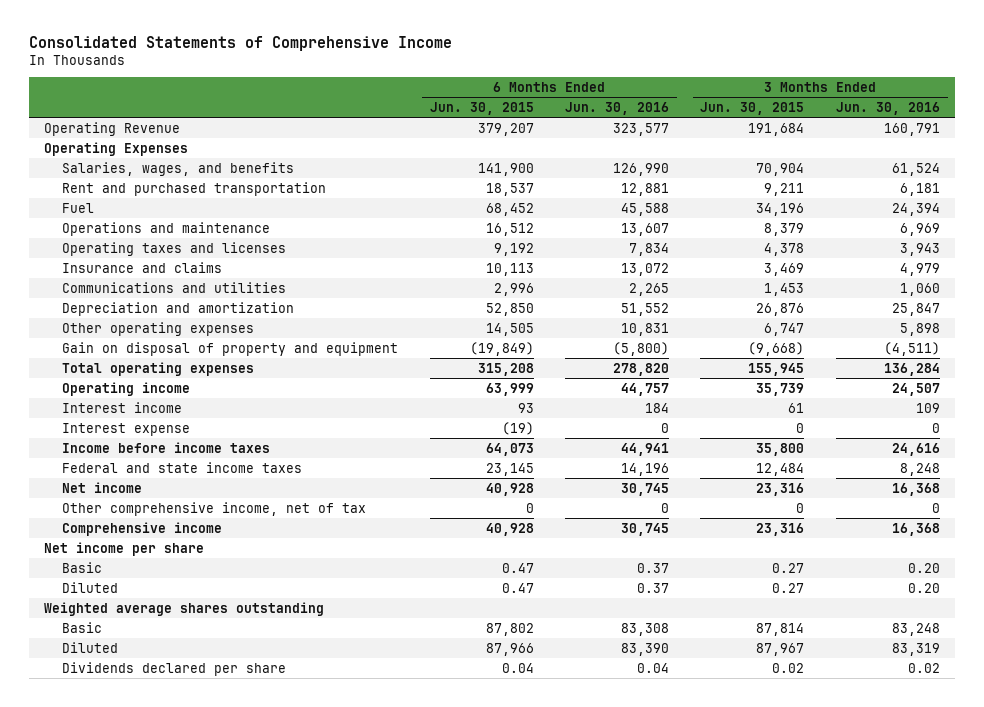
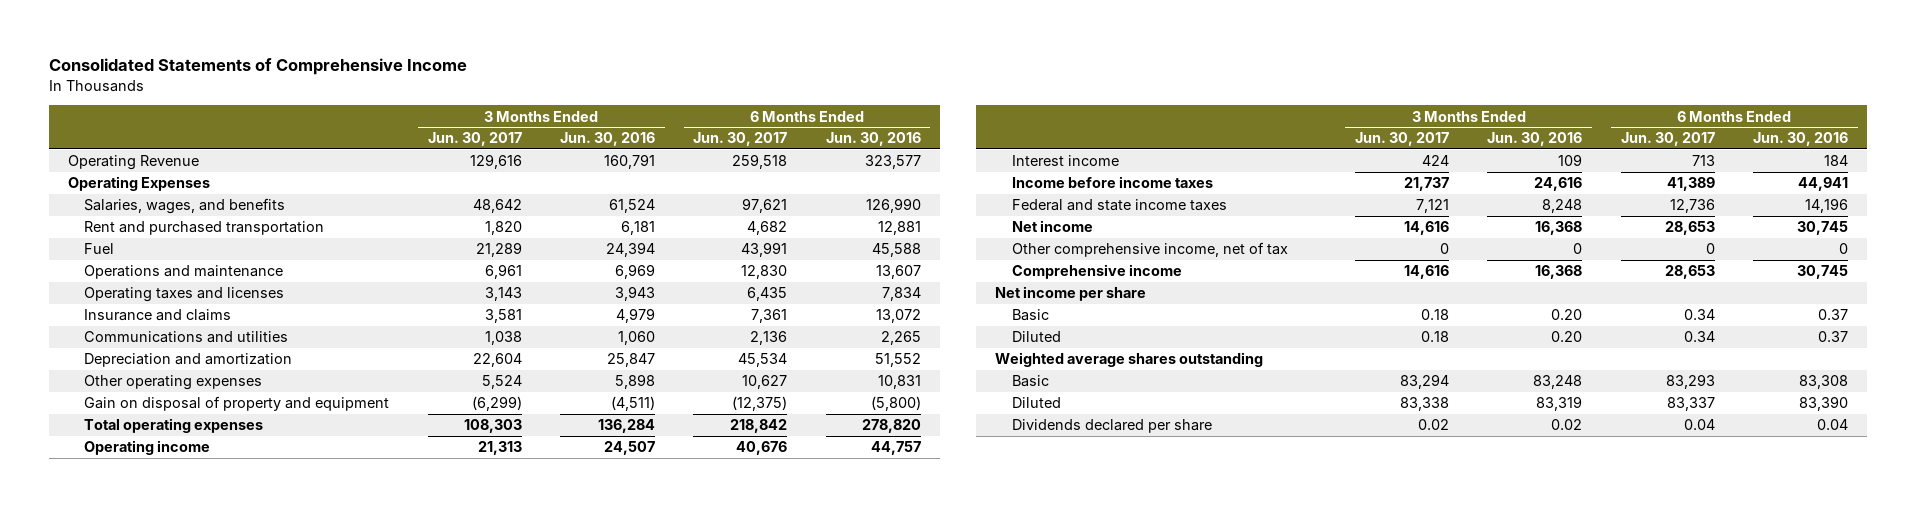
[429,101,534,115] Jun. 30, 2015 -> none
[700,101,805,115] Jun. 30, 2015 -> none
none -> [427,132,522,147] Jun. 30, 2017
none -> [693,132,788,147] Jun. 30, 2017
[62,422,191,436] Interest expense -> none

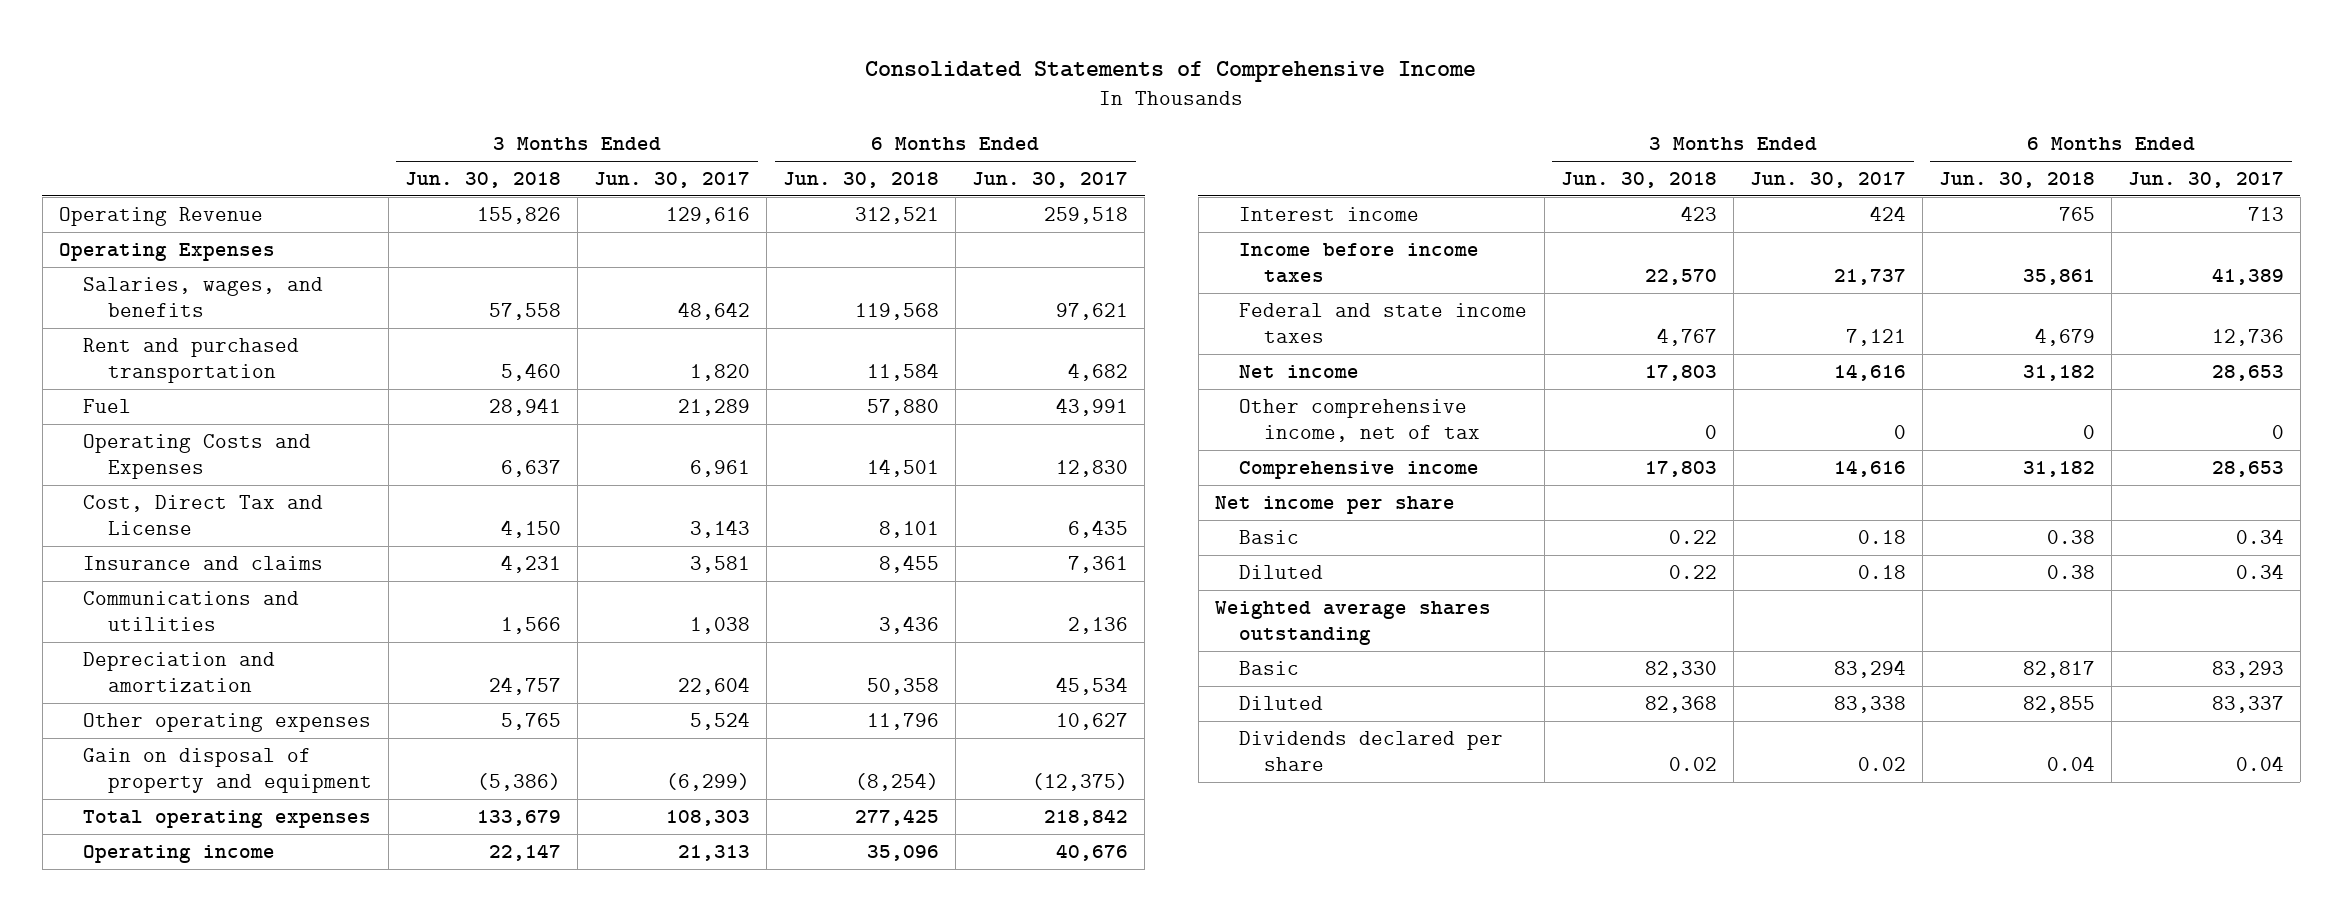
[559,132,655,147] Jun. 30, 2016 -> none
[825,132,921,147] Jun. 30, 2016 -> none
none -> [404,172,561,189] Jun. 30, 2018
none -> [782,172,939,189] Jun. 30, 2018
[84,265,284,280] Operations and maintenance -> [83,434,312,479] Operating Costs and Expenses
[84,287,285,303] Operating taxes and licenses -> [83,495,324,535] Cost, Direct Tax and License

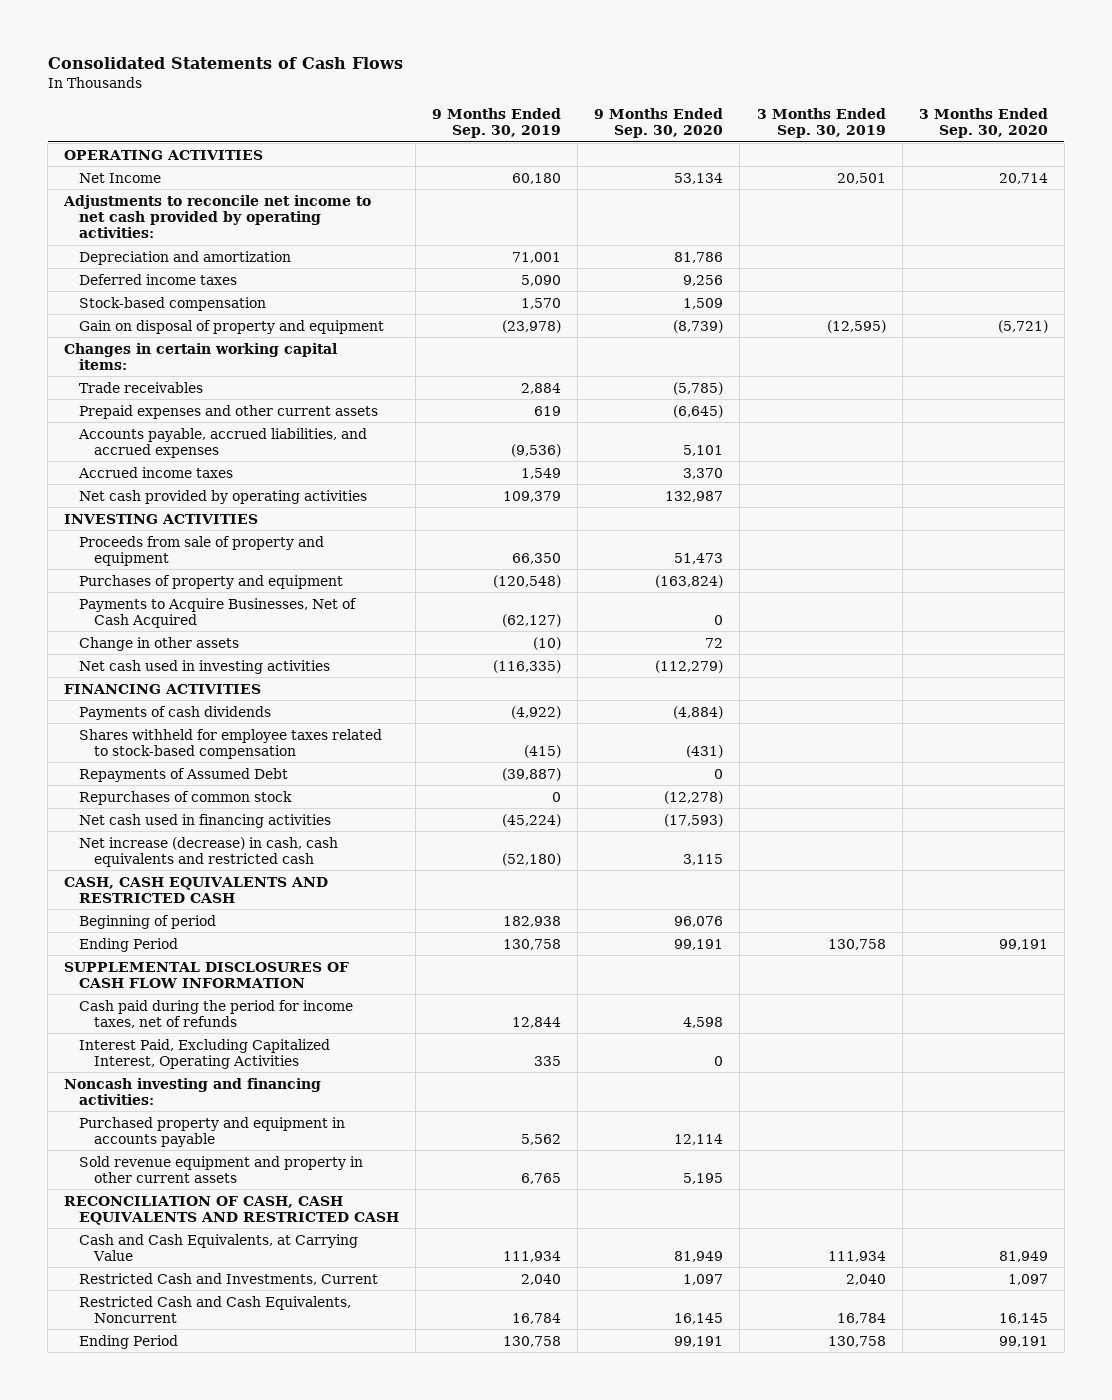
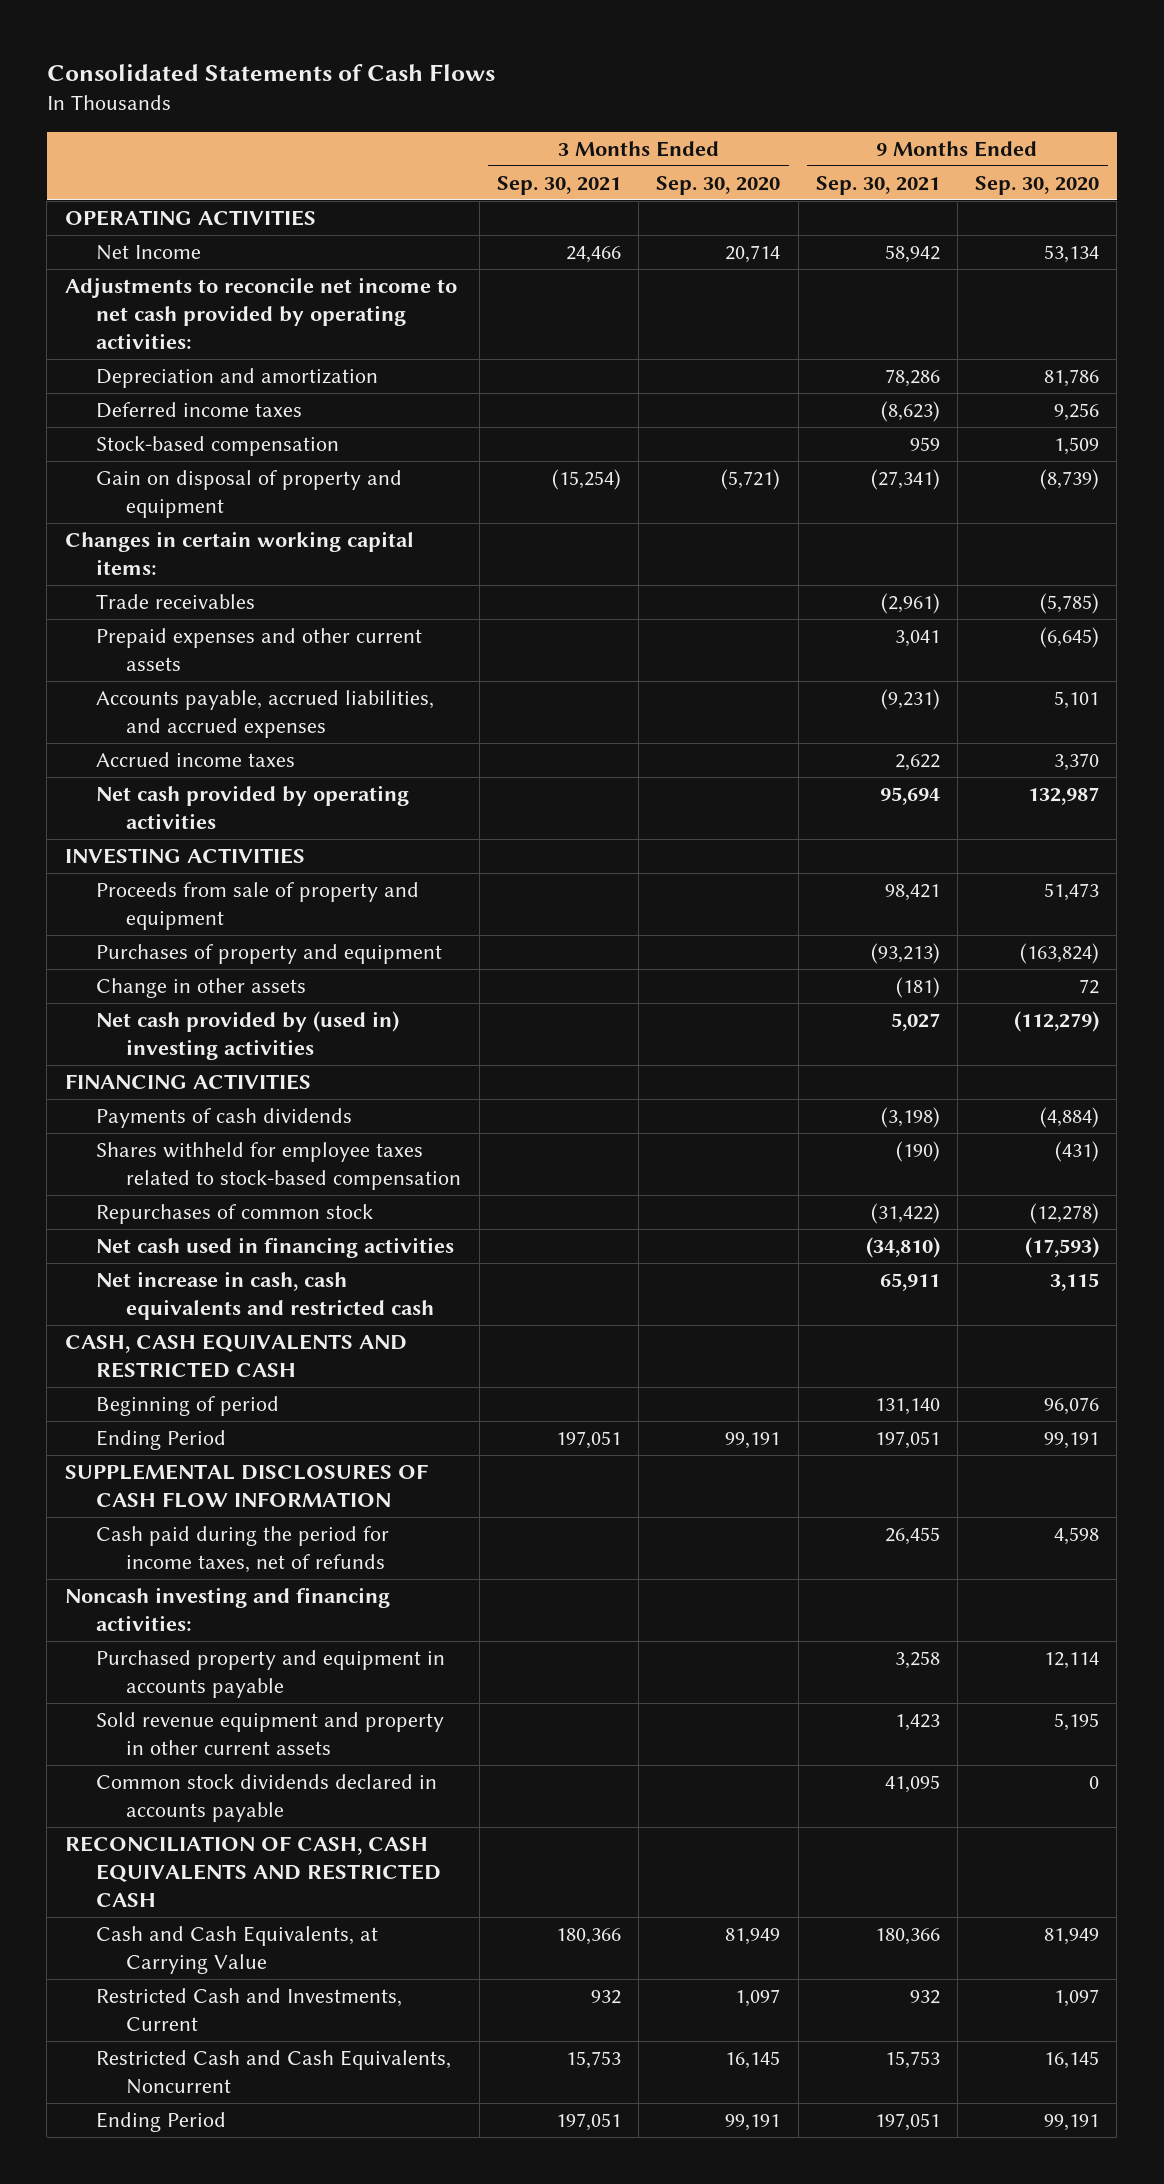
[432,107,562,139] 9 Months Ended Sep. 30, 2019 -> none
[756,107,886,139] 3 Months Ended Sep. 30, 2019 -> none
none -> [496,175,621,195] Sep. 30, 2021
none -> [815,175,940,195] Sep. 30, 2021
[79,597,358,628] Payments to Acquire Businesses, Net of Cash Acquired -> none
[79,659,331,674] Net cash used in investing activities -> [95,1010,399,1060] Net cash provided by (used in) investing activities
[79,767,289,782] Repayments of Assumed Debt -> none
[79,836,339,867] Net increase (decrease) in cash, cash equivalents and restricted cash -> [95,1270,435,1320] Net increase in cash, cash equivalents and restricted cash
[79,1038,331,1069] Interest Paid, Excluding Capitalized Interest, Operating Activities -> none
none -> [95,1773,437,1822] Common stock dividends declared in accounts payable

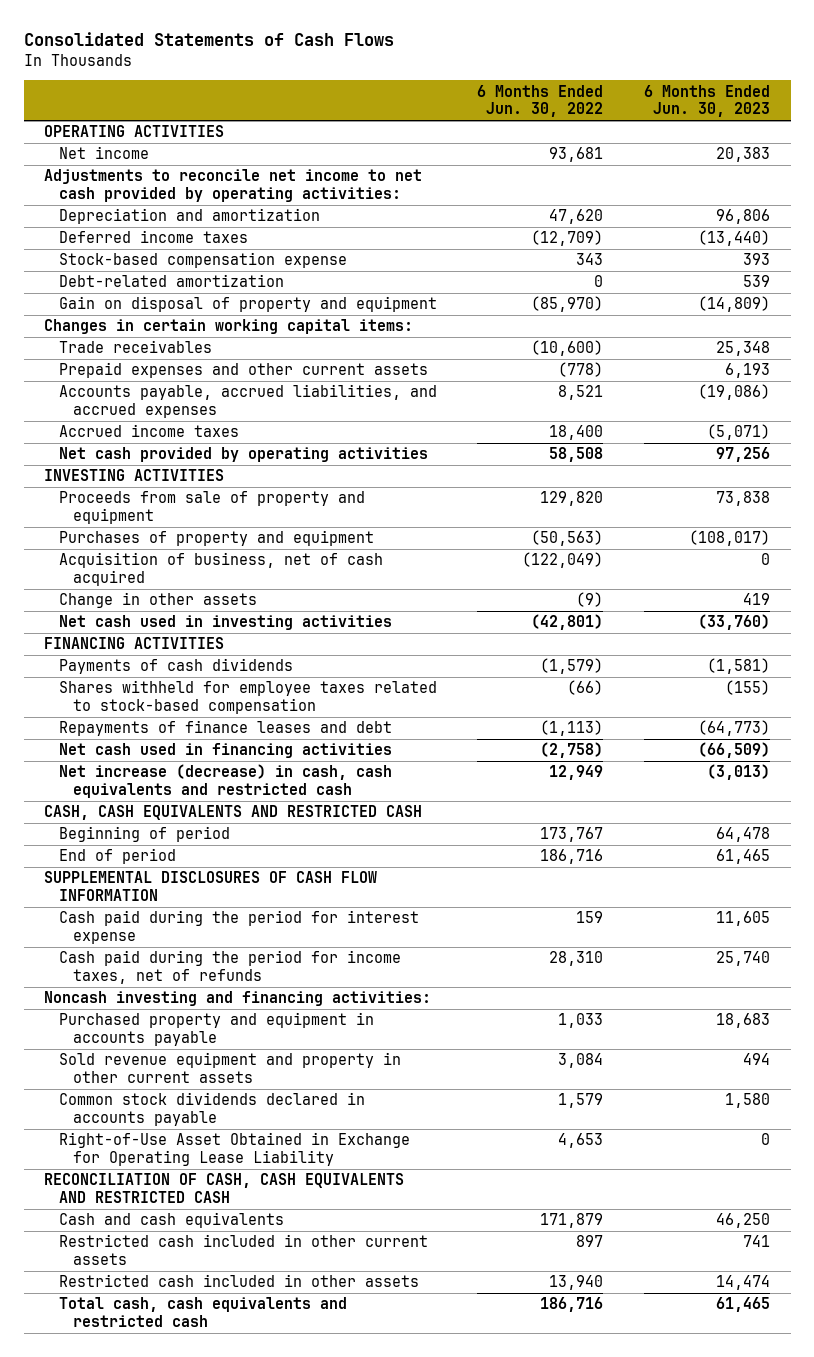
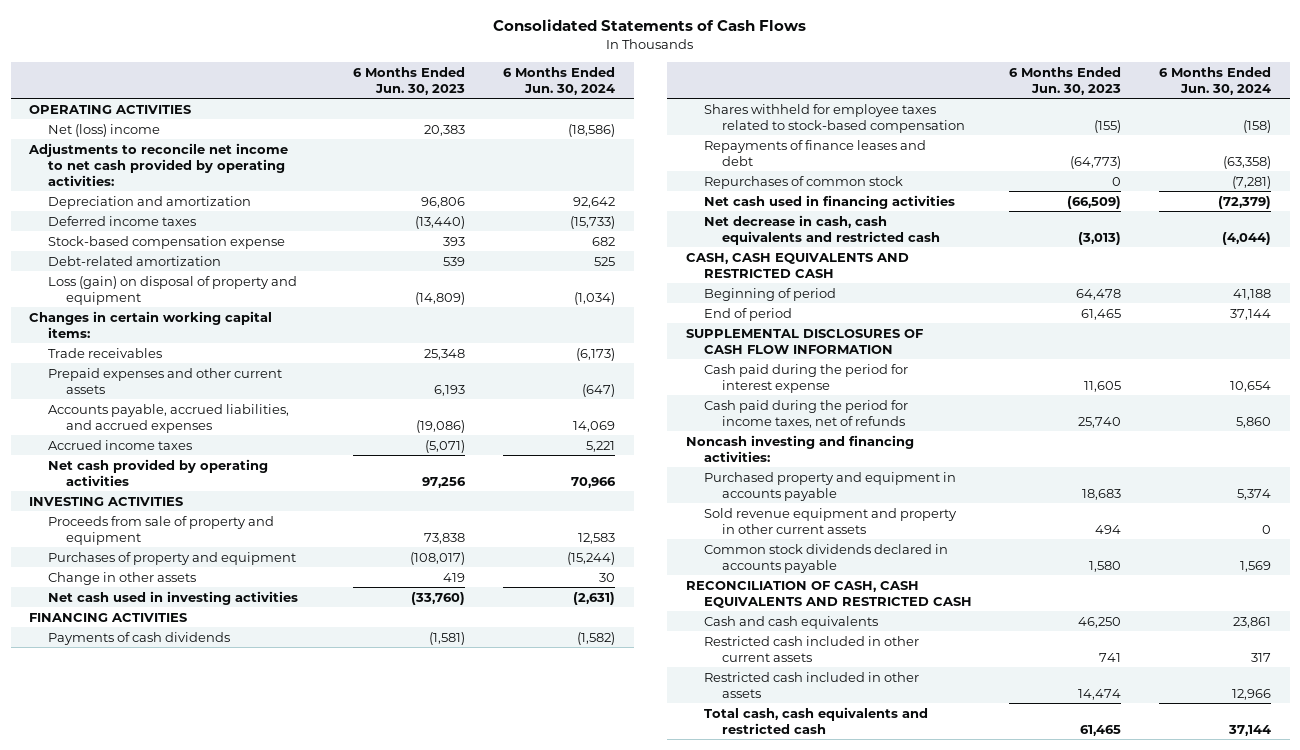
[477,84,604,118] 6 Months Ended Jun. 30, 2022 -> none
none -> [502,66,615,96] 6 Months Ended Jun. 30, 2024
[58,146,149,160] Net income -> [47,123,160,137] Net (loss) income
[58,296,437,313] Gain on disposal of property and equipment -> [47,275,297,305] Loss (gain) on disposal of property and equipment
[58,552,383,586] Acquisition of business, net of cash acquired -> none
none -> [703,175,903,189] Repurchases of common stock
[58,764,392,798] Net increase (decrease) in cash, cash equivalents and restricted cash -> [703,214,940,245] Net decrease in cash, cash equivalents and restricted cash
[58,1132,410,1166] Right-of-Use Asset Obtained in Exchange for Operating Lease Liability -> none

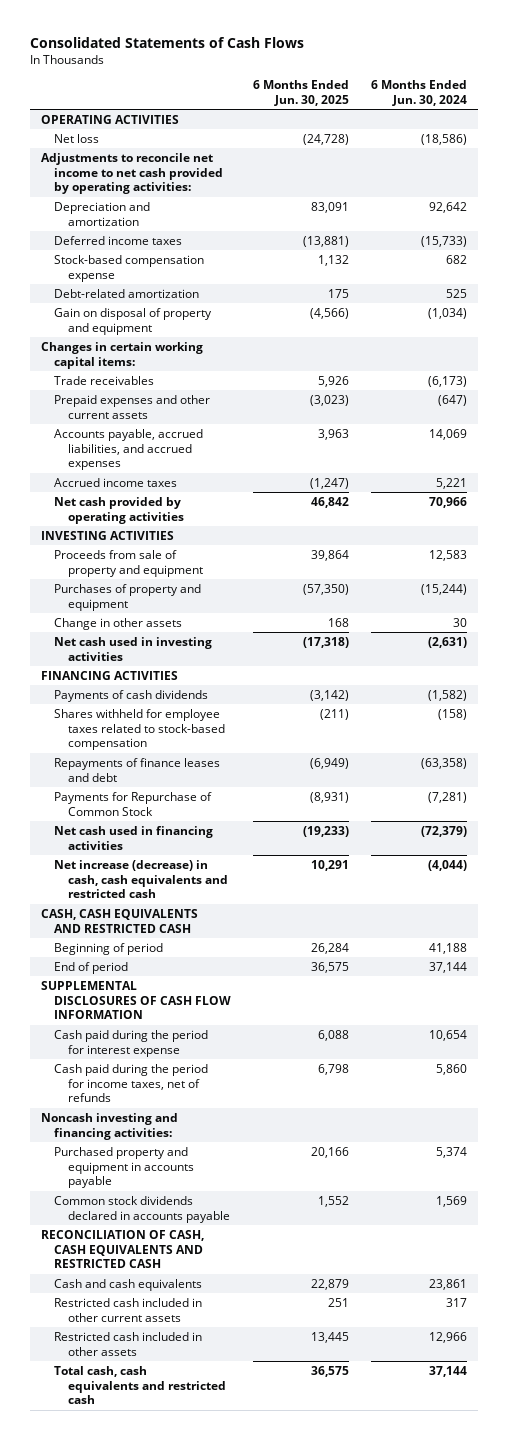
[353,66,466,96] 6 Months Ended Jun. 30, 2023 -> none
none -> [253,80,350,106] 6 Months Ended Jun. 30, 2025
[47,123,160,137] Net (loss) income -> [54,133,100,143] Net loss
[47,275,297,305] Loss (gain) on disposal of property and equipment -> [54,307,213,335] Gain on disposal of property and equipment
[703,175,903,189] Repurchases of common stock -> [54,791,213,816] Payments for Repurchase of Common Stock
[703,214,940,245] Net decrease in cash, cash equivalents and restricted cash -> [54,859,228,899] Net increase (decrease) in cash, cash equivalents and restricted cash
[703,507,957,534] Sold revenue equipment and property in other current assets -> none

